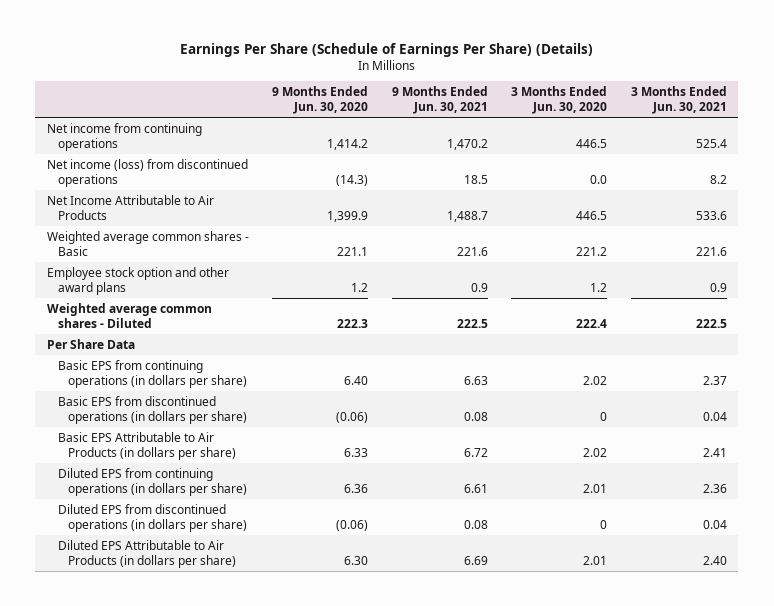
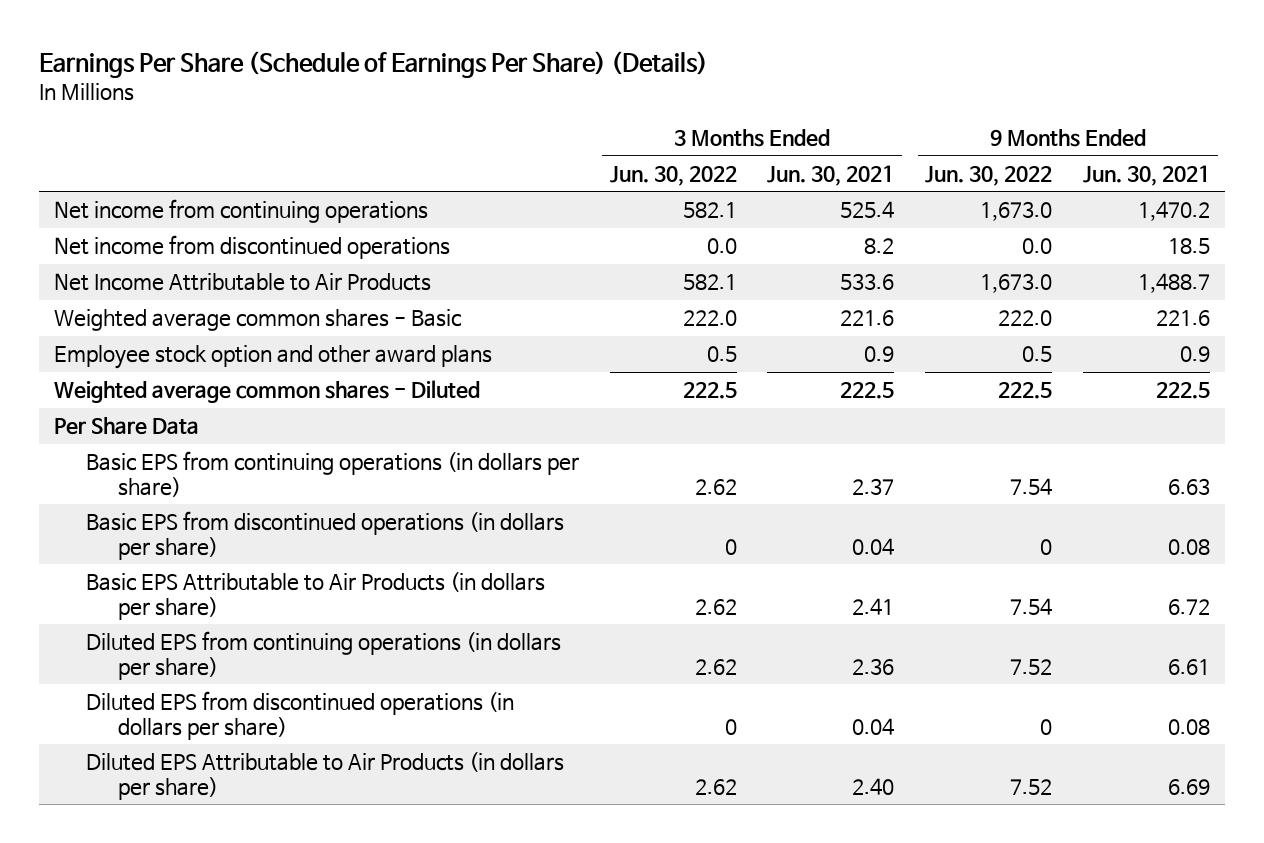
[272,86,369,115] 9 Months Ended Jun. 30, 2020 -> none
[511,86,608,115] 3 Months Ended Jun. 30, 2020 -> none
none -> [609,165,737,186] Jun. 30, 2022
none -> [925,165,1053,186] Jun. 30, 2022
[46,158,248,187] Net income (loss) from discontinued operations -> [54,235,451,260] Net income from discontinued operations

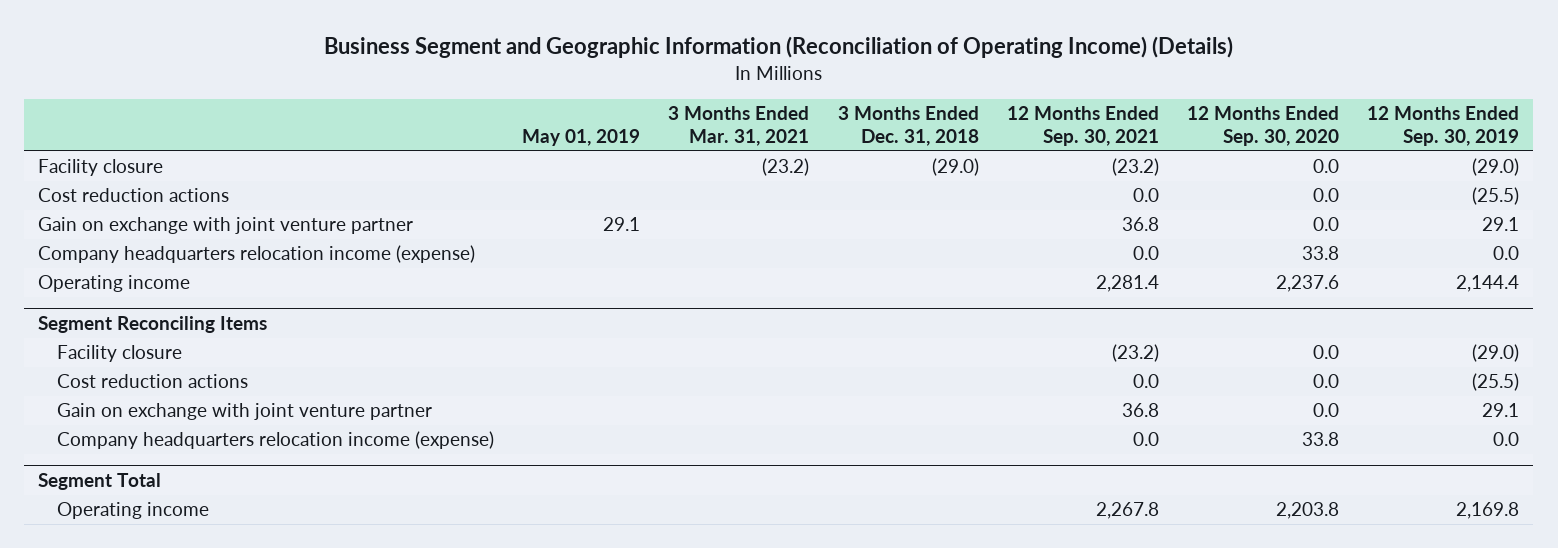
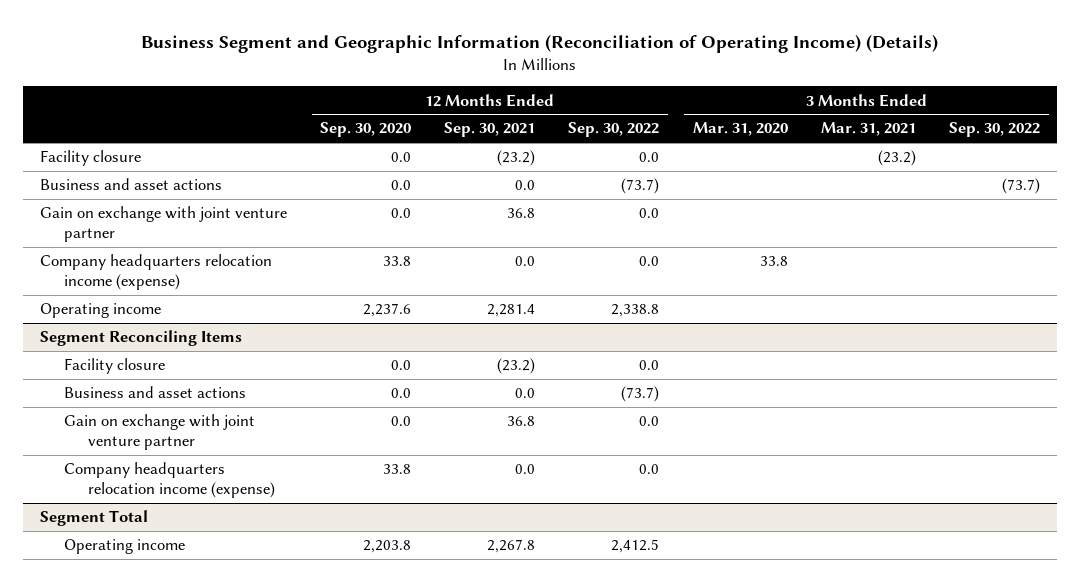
[522,129,641,147] May 01, 2019 -> none
[837,105,979,147] 3 Months Ended Dec. 31, 2018 -> none
[1367,105,1520,147] 12 Months Ended Sep. 30, 2019 -> none
none -> [568,122,660,138] Sep. 30, 2022
none -> [692,122,788,137] Mar. 31, 2020
none -> [949,122,1041,138] Sep. 30, 2022
[38,188,230,203] Cost reduction actions -> none
none -> [39,178,222,191] Business and asset actions
[57,374,249,389] Cost reduction actions -> none
none -> [64,386,247,399] Business and asset actions

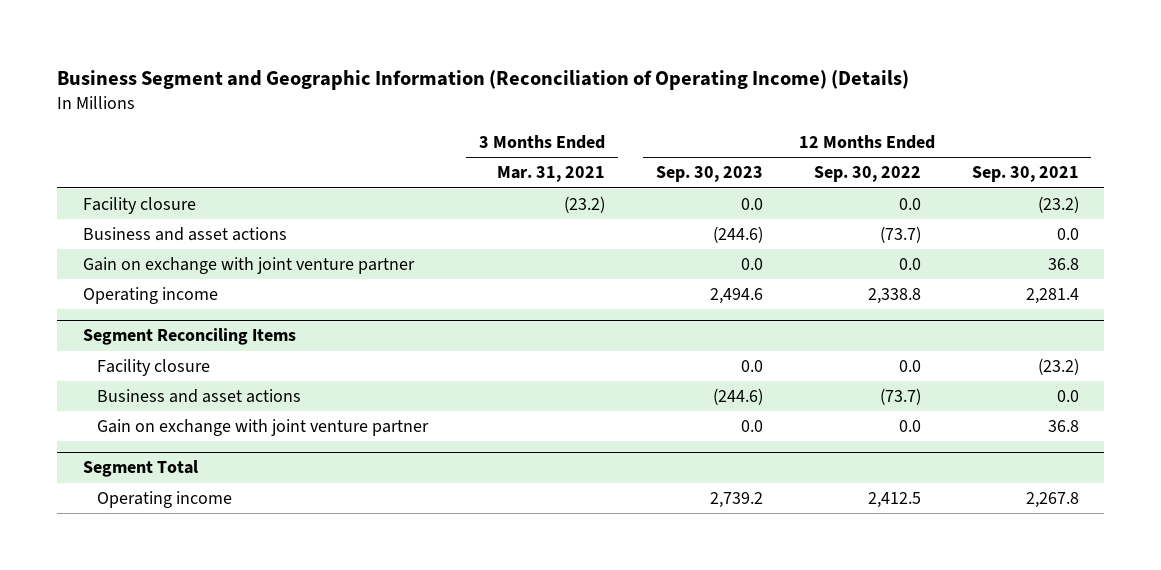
[319,122,411,138] Sep. 30, 2020 -> none
[692,122,788,137] Mar. 31, 2020 -> none
[949,122,1041,138] Sep. 30, 2022 -> none
none -> [655,166,763,183] Sep. 30, 2023
[39,254,272,290] Company headquarters relocation income (expense) -> none
[64,462,276,498] Company headquarters relocation income (expense) -> none

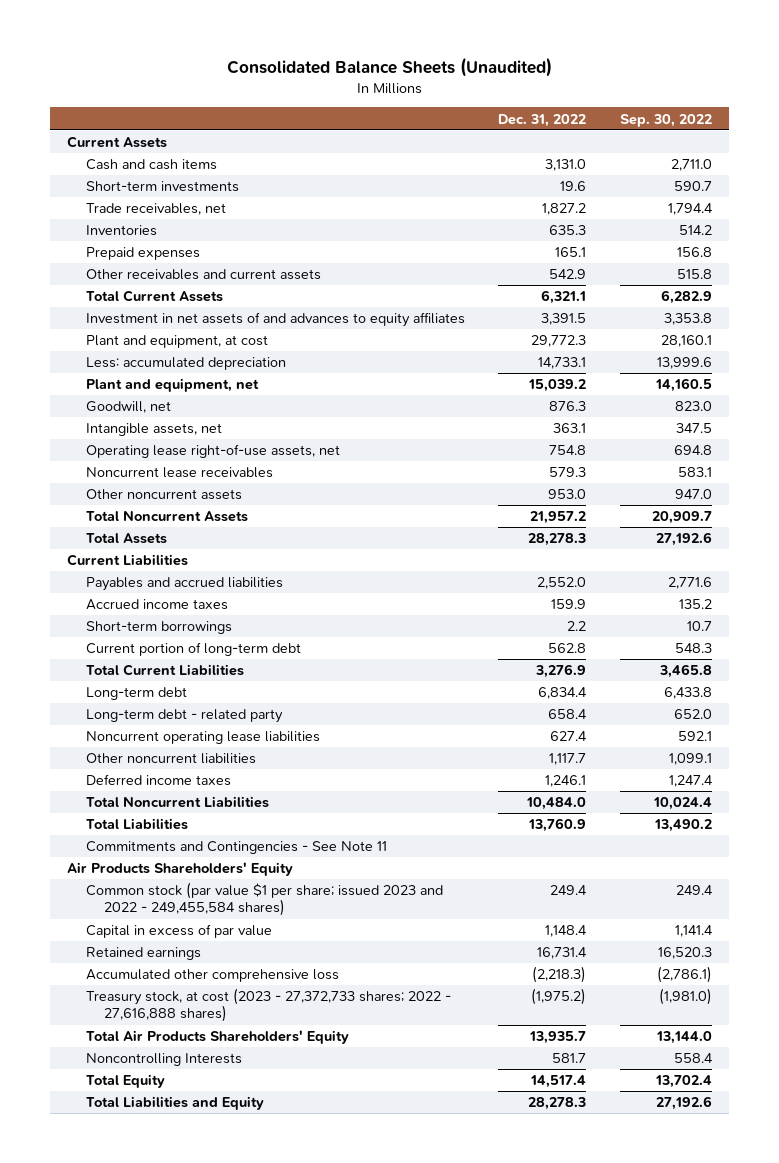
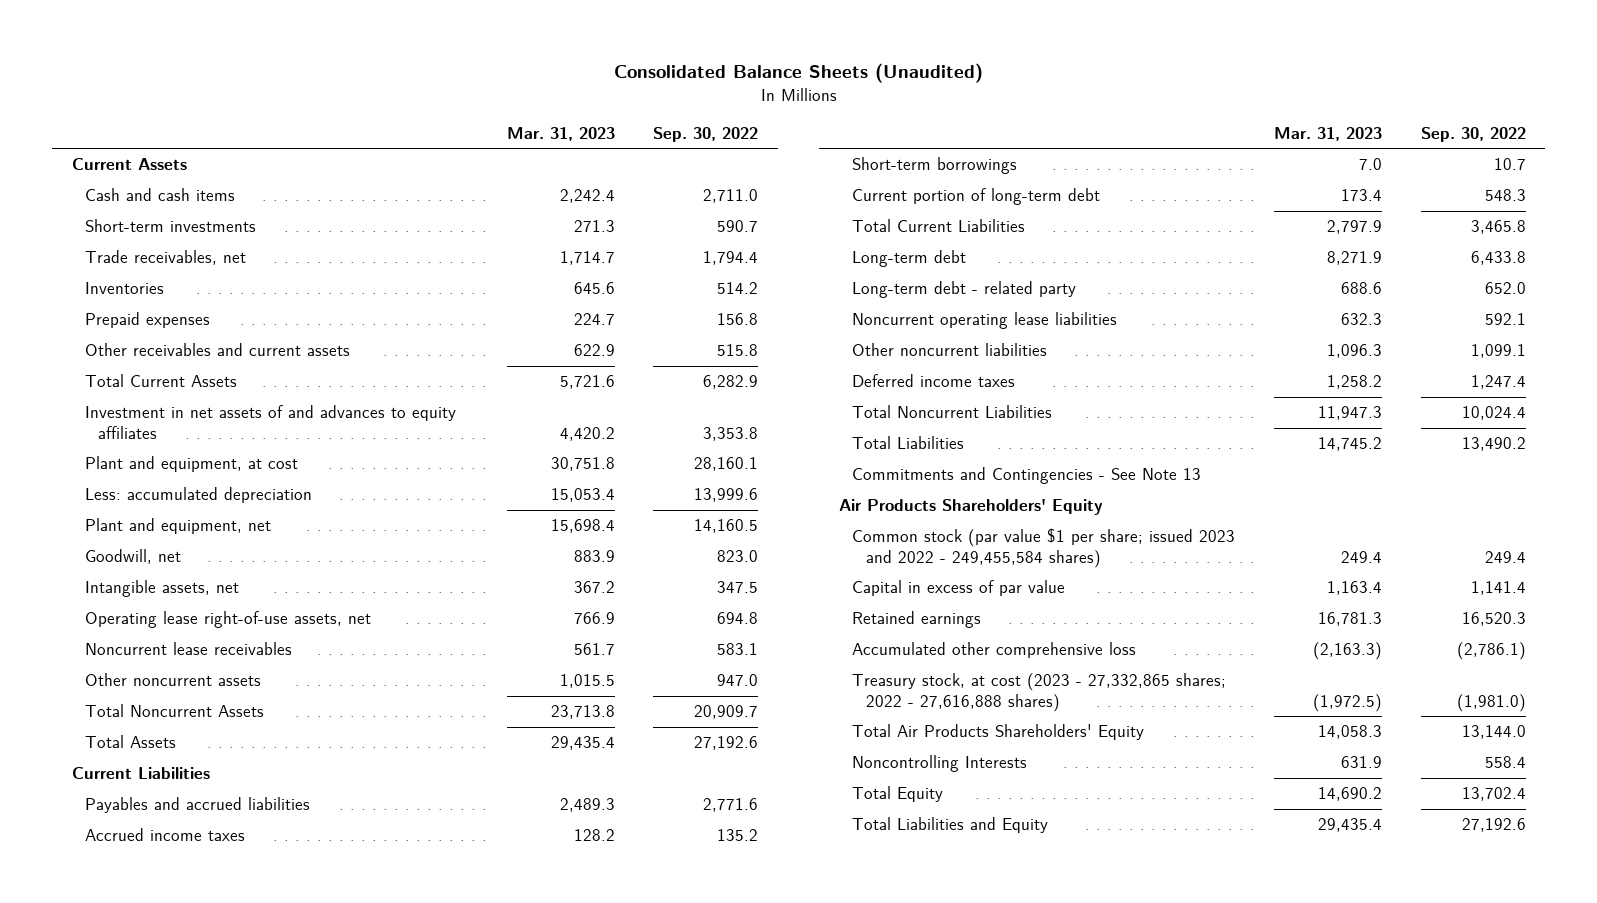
[498,113,587,127] Dec. 31, 2022 -> none
none -> [506,126,615,141] Mar. 31, 2023
[85,841,387,855] Commitments and Contingencies - See Note 11 -> [852,467,1202,485] Commitments and Contingencies - See Note 13
[85,988,451,1023] Treasury stock, at cost (2023 - 27,372,733 shares; 2022 - 27,616,888 shares) -> [852,673,1227,712] Treasury stock, at cost (2023 - 27,332,865 shares; 2022 - 27,616,888 shares)

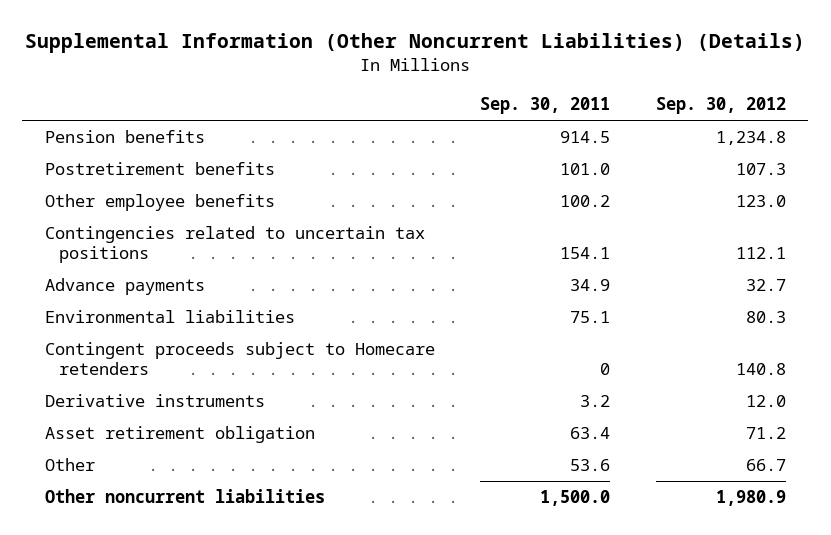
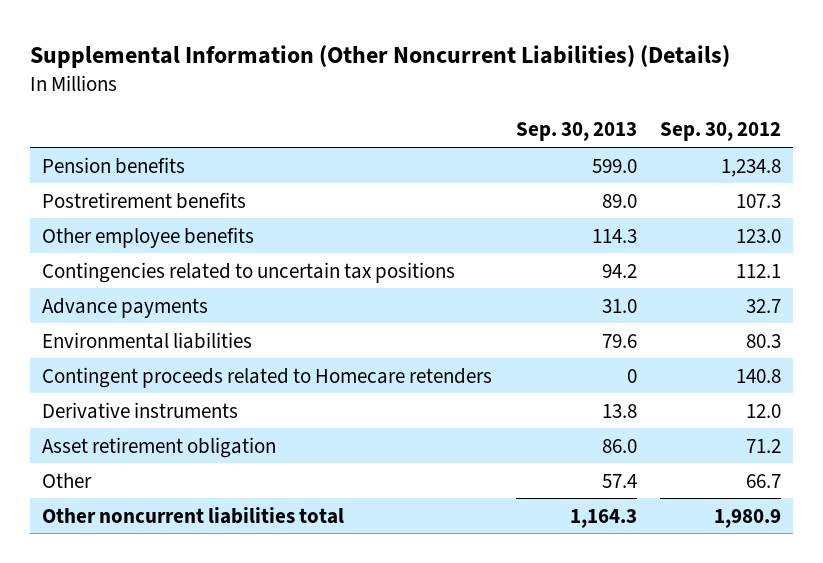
[480,97,611,115] Sep. 30, 2011 -> none
none -> [515,122,637,142] Sep. 30, 2013
[44,342,435,375] Contingent proceeds subject to Homecare retenders -> [42,366,493,388] Contingent proceeds related to Homecare retenders
[44,489,325,504] Other noncurrent liabilities -> [42,506,345,524] Other noncurrent liabilities total

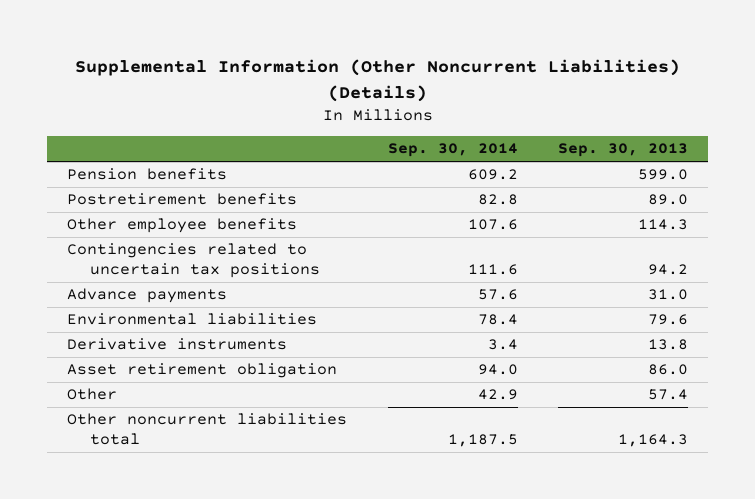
[660,122,782,142] Sep. 30, 2012 -> none
none -> [387,143,518,158] Sep. 30, 2014
[42,366,493,388] Contingent proceeds related to Homecare retenders -> none

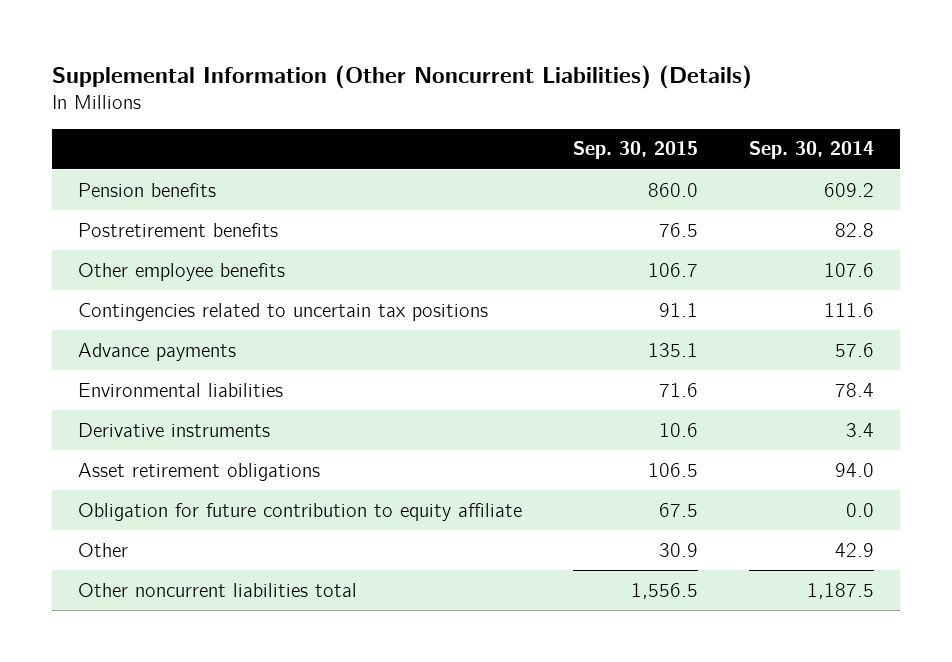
[557,143,688,158] Sep. 30, 2013 -> none
none -> [573,141,699,160] Sep. 30, 2015
[67,363,338,379] Asset retirement obligation -> [77,462,320,481] Asset retirement obligations
none -> [77,502,522,521] Obligation for future contribution to equity affiliate

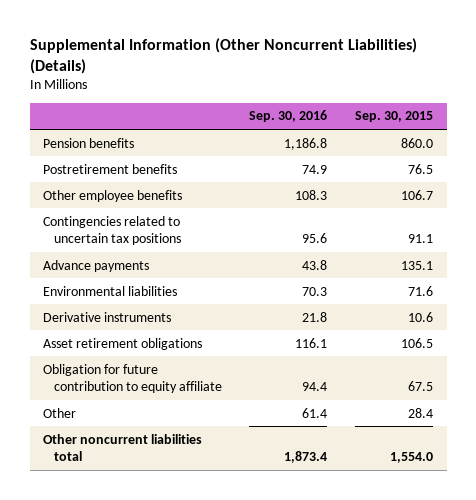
[749,141,875,160] Sep. 30, 2014 -> none
none -> [249,110,328,123] Sep. 30, 2016
[659,542,699,557] 30.9 -> [408,407,434,418] 28.4
[631,582,699,599] 1,556.5 -> [390,451,434,463] 1,554.0

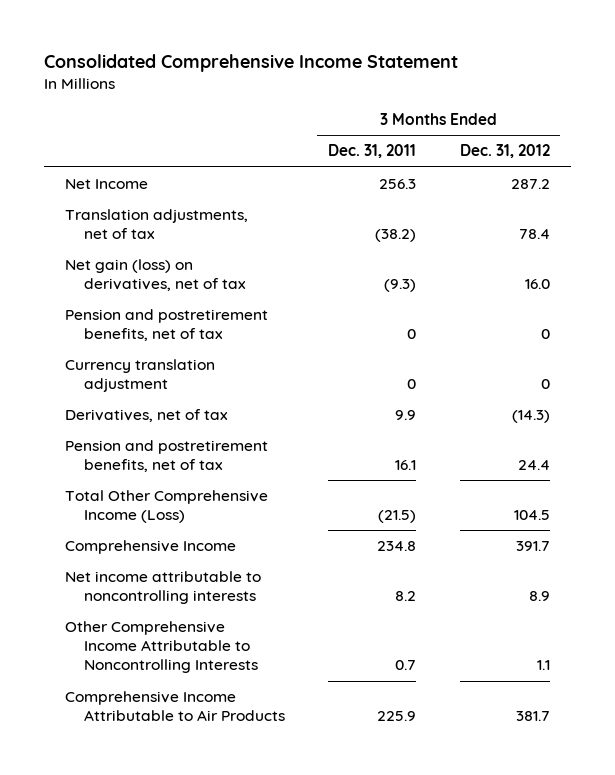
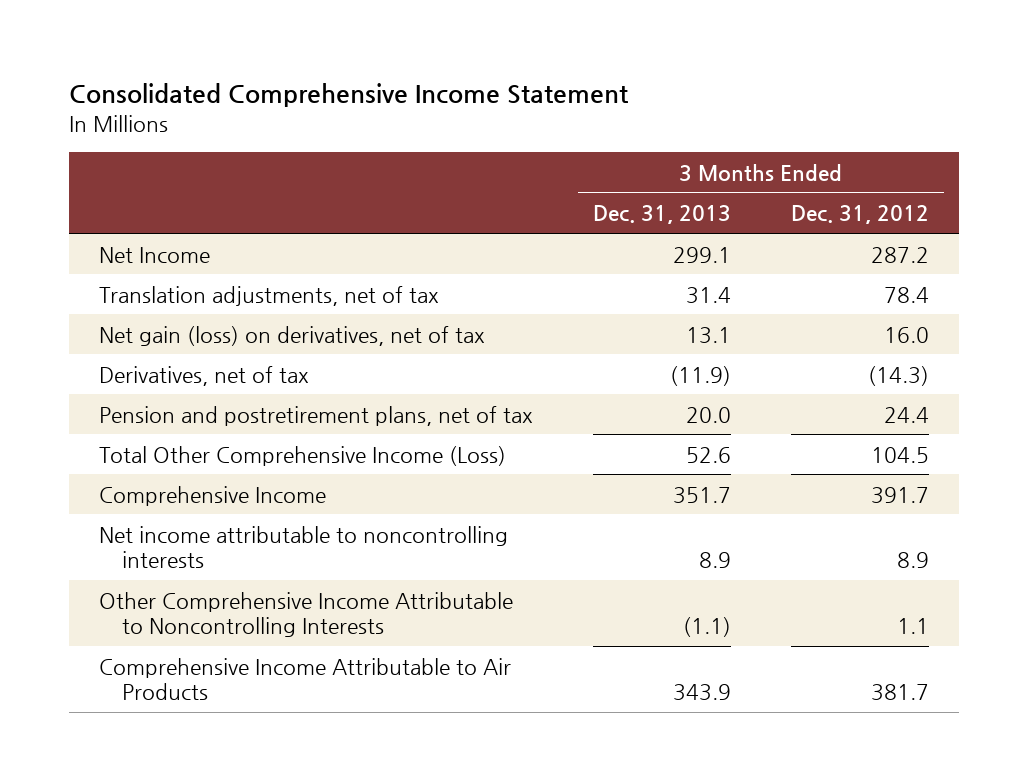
[328,144,417,159] Dec. 31, 2011 -> none
none -> [593,205,732,225] Dec. 31, 2013
[65,309,269,342] Pension and postretirement benefits, net of tax -> none
[65,359,216,393] Currency translation adjustment -> none
[65,440,269,473] Pension and postretirement benefits, net of tax -> [99,405,534,426] Pension and postretirement plans, net of tax

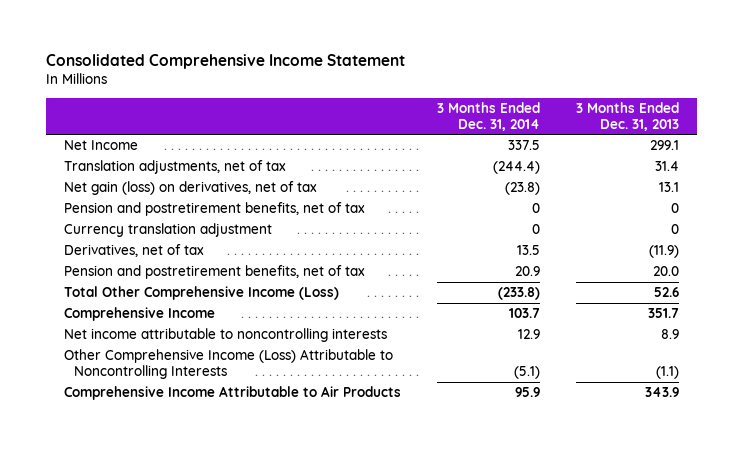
[791,205,930,225] Dec. 31, 2012 -> none
none -> [436,101,540,131] 3 Months Ended Dec. 31, 2014
none -> [63,202,365,217] Pension and postretirement benefits, net of tax
none -> [63,223,272,238] Currency translation adjustment
[99,405,534,426] Pension and postretirement plans, net of tax -> [63,265,365,280] Pension and postretirement benefits, net of tax
[99,591,514,638] Other Comprehensive Income Attributable to Noncontrolling Interests -> [63,349,393,380] Other Comprehensive Income (Loss) Attributable to Noncontrolling Interests

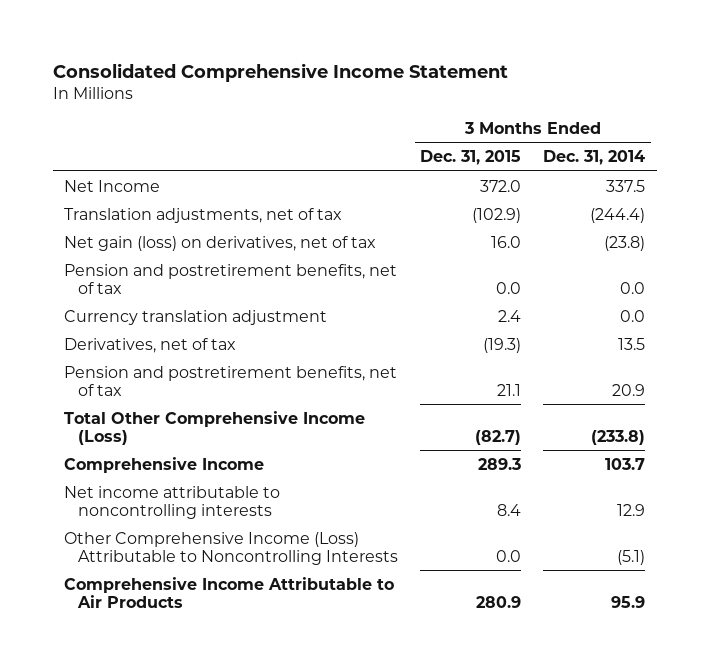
[576,101,680,131] 3 Months Ended Dec. 31, 2013 -> none
none -> [420,150,522,166] Dec. 31, 2015
[531,203,540,214] 0 -> [620,281,646,294] 0.0
[531,224,540,235] 0 -> [620,309,646,322] 0.0

